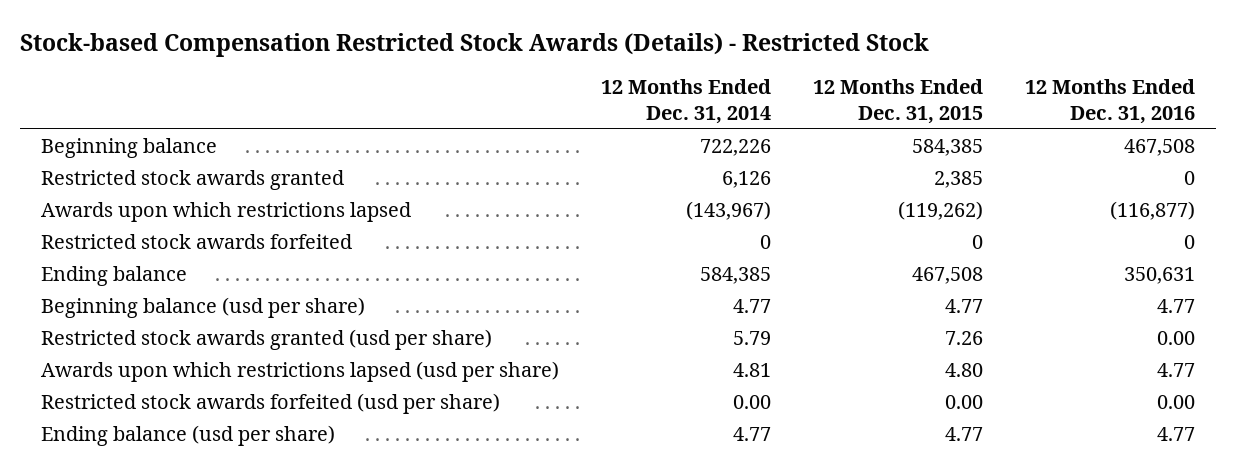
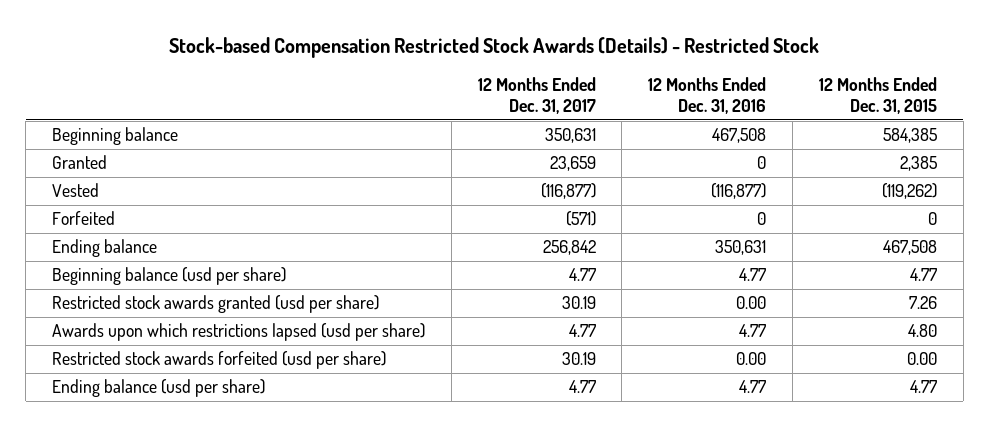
[600,79,771,124] 12 Months Ended Dec. 31, 2014 -> none
none -> [477,77,596,115] 12 Months Ended Dec. 31, 2017
[40,170,344,191] Restricted stock awards granted -> [52,155,108,170] Granted
[40,202,411,223] Awards upon which restrictions lapsed -> [52,183,100,198] Vested
[40,234,352,250] Restricted stock awards forfeited -> [52,211,116,226] Forfeited

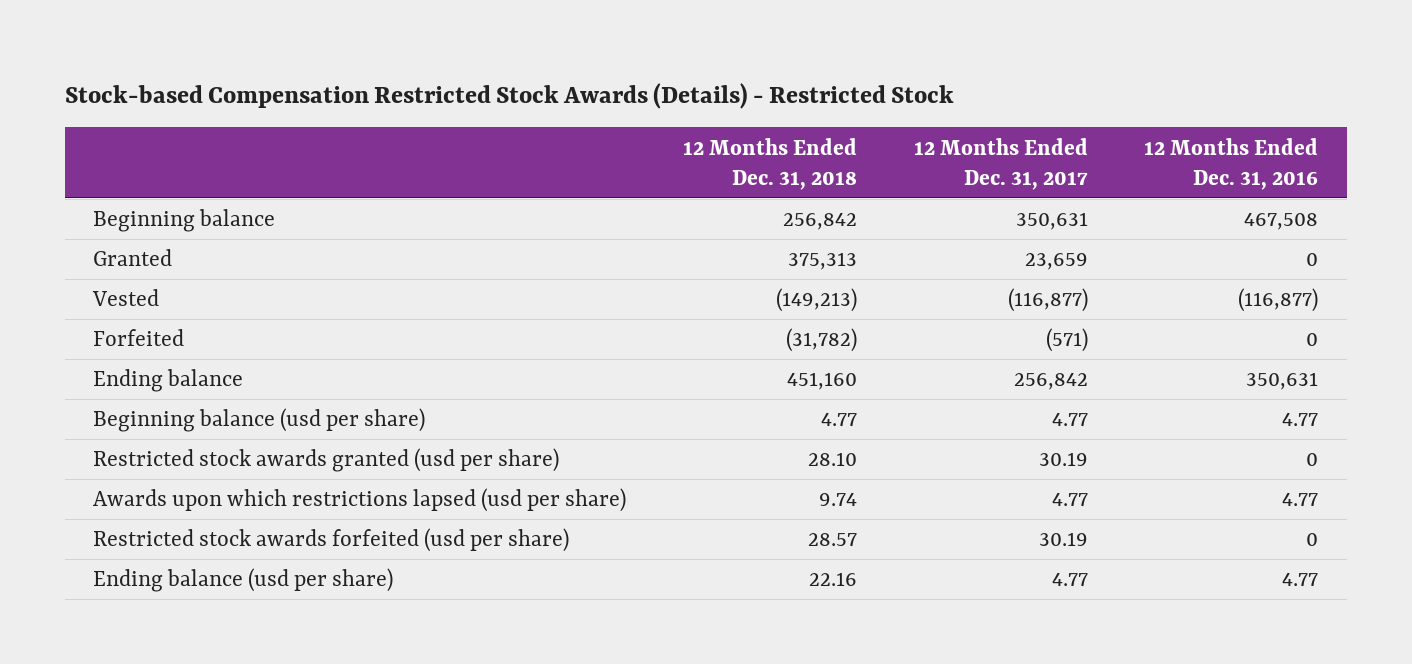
[818,77,937,115] 12 Months Ended Dec. 31, 2015 -> none
none -> [683,137,858,190] 12 Months Ended Dec. 31, 2018
[736,296,767,310] 0.00 -> [1306,453,1319,467] 0
[736,352,767,366] 0.00 -> [1306,533,1319,547] 0

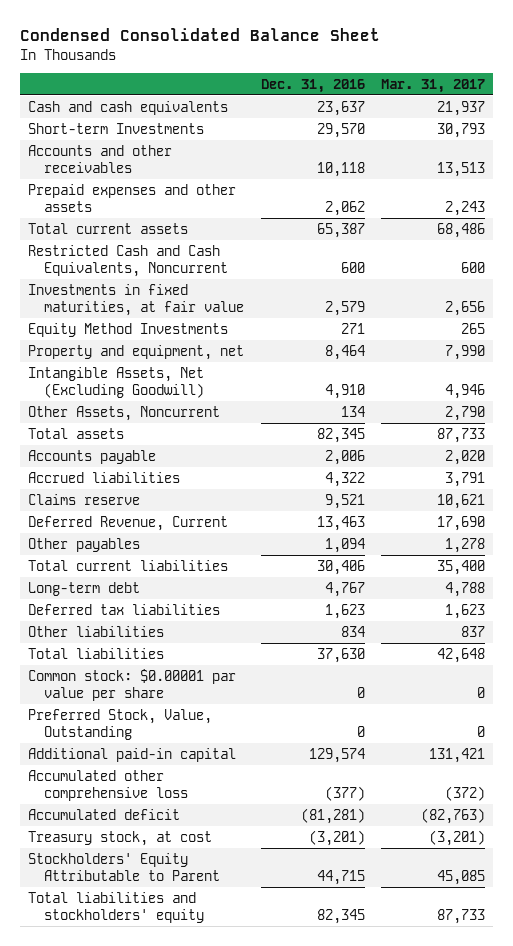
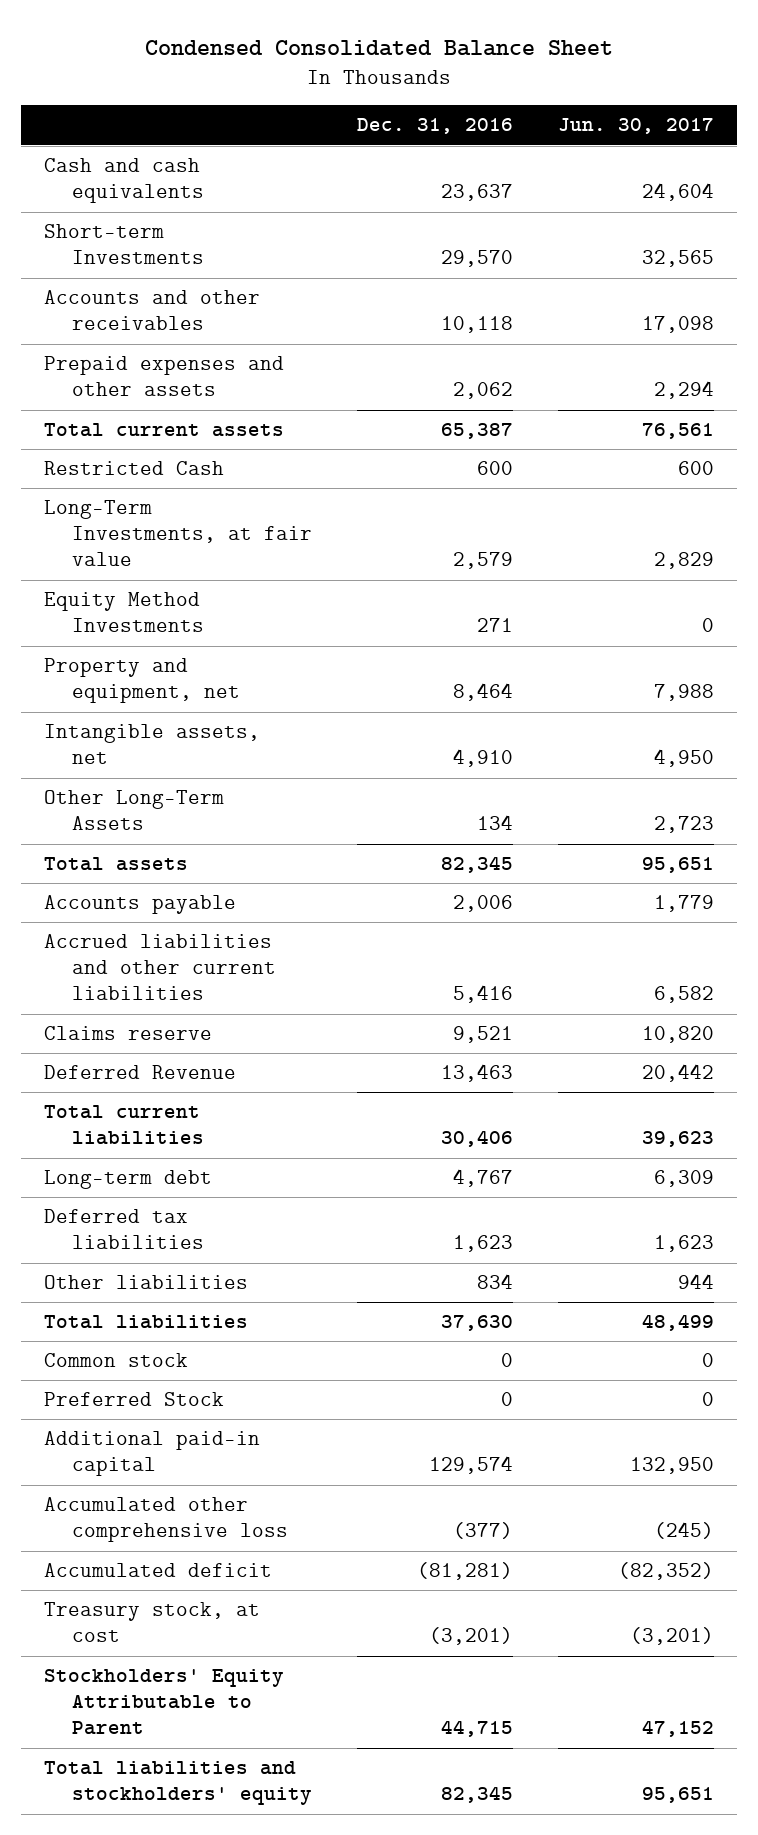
[381,78,486,93] Mar. 31, 2017 -> none
none -> [558,118,715,135] Jun. 30, 2017
[28,244,228,277] Restricted Cash and Cash Equivalents, Noncurrent -> [43,461,224,476] Restricted Cash
[28,283,244,316] Investments in fixed maturities, at fair value -> [43,500,313,567] Long-Term Investments, at fair value
[28,366,205,398] Intangible Assets, Net (Excluding Goodwill) -> [43,724,260,765] Intangible assets, net
[28,405,221,421] Other Assets, Noncurrent -> [43,790,224,831] Other Long-Term Assets
[28,471,181,483] Accrued liabilities -> [43,934,277,1001] Accrued liabilities and other current liabilities
[324,471,365,487] 4,322 -> [453,985,514,1004] 5,416
[28,537,141,552] Other payables -> none
[28,515,229,531] Deferred Revenue, Current -> [43,1065,236,1080] Deferred Revenue
[28,668,237,701] Common stock: $0.00001 par value per share -> [43,1353,188,1368] Common stock
[28,708,213,740] Preferred Stock, Value, Outstanding -> [43,1392,224,1407] Preferred Stock

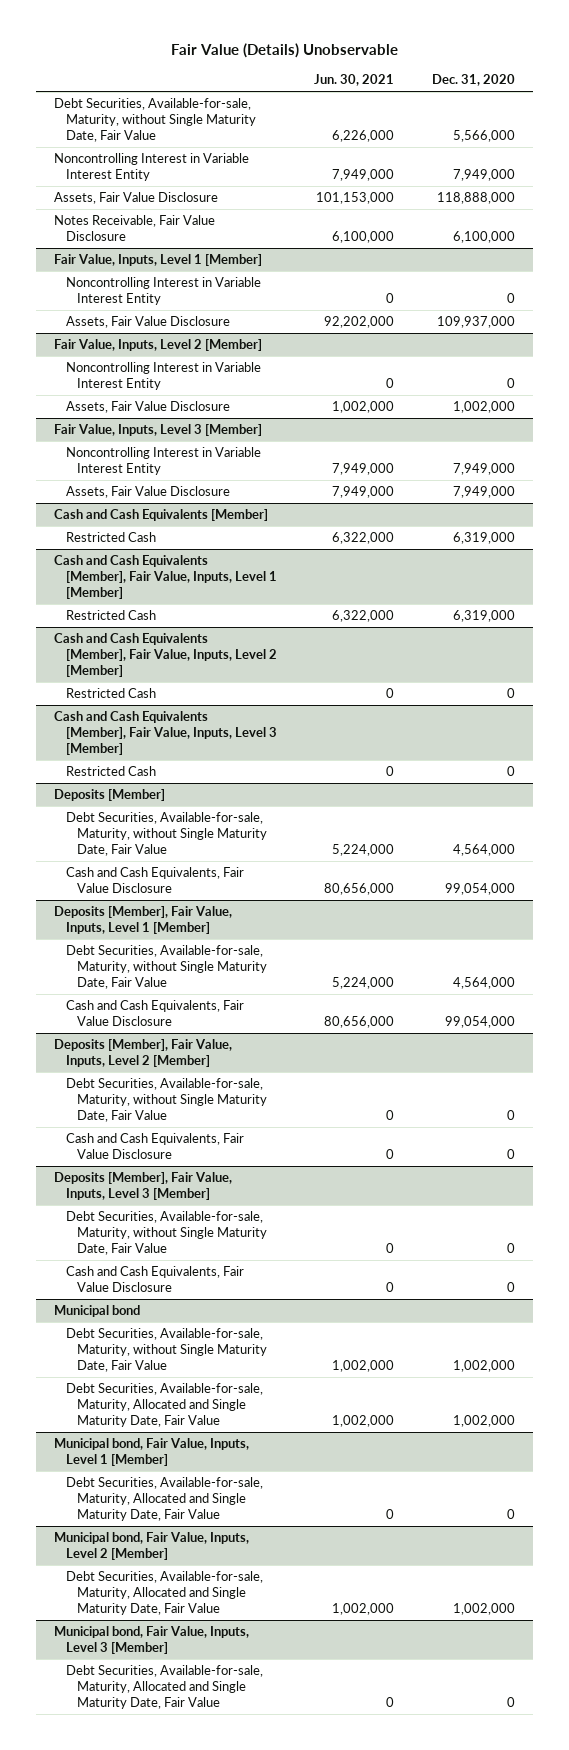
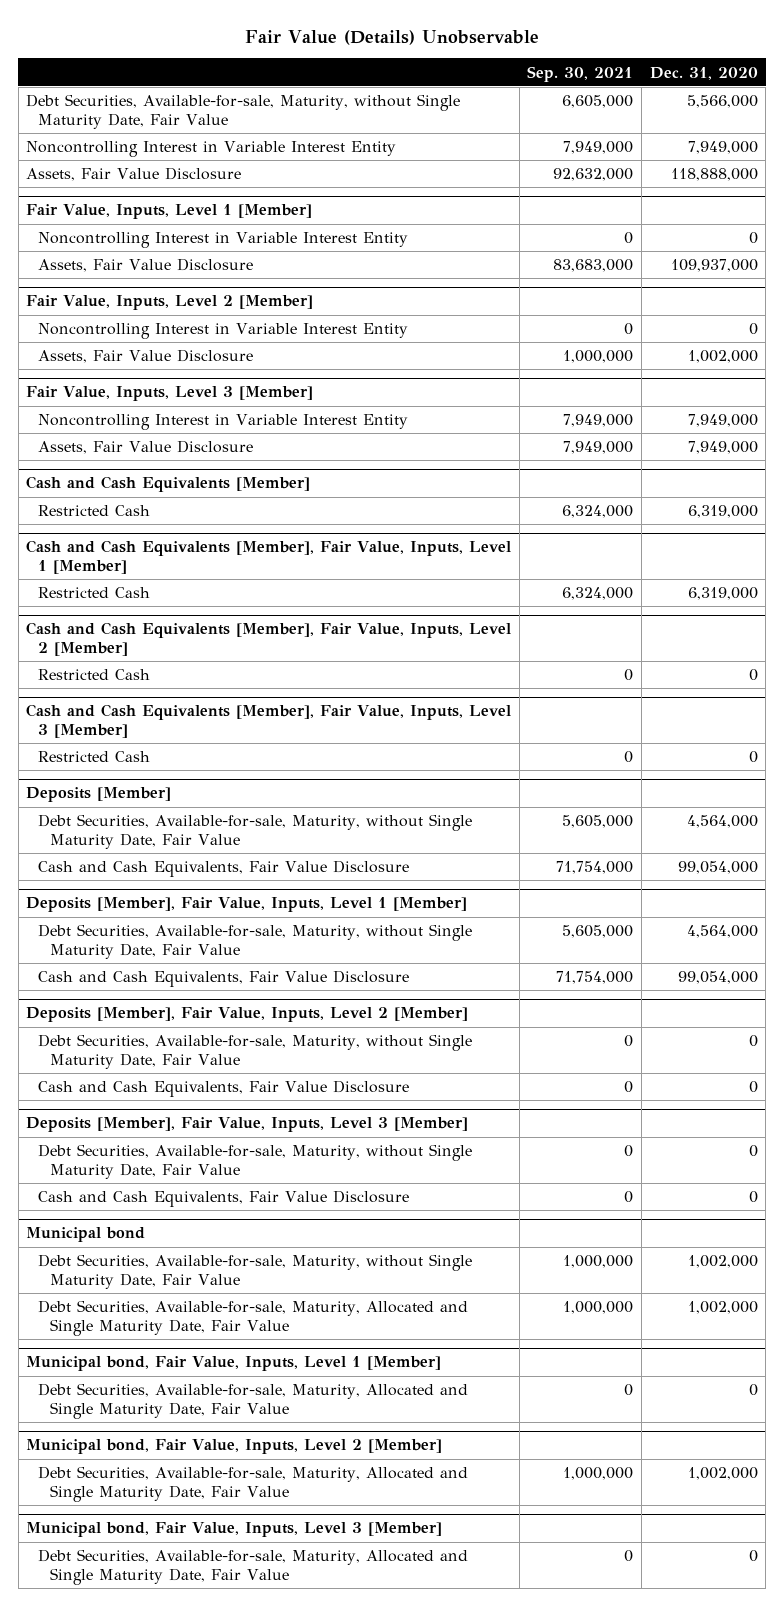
[314,74,395,87] Jun. 30, 2021 -> none
none -> [527,65,634,82] Sep. 30, 2021
[54,215,216,242] Notes Receivable, Fair Value Disclosure -> none

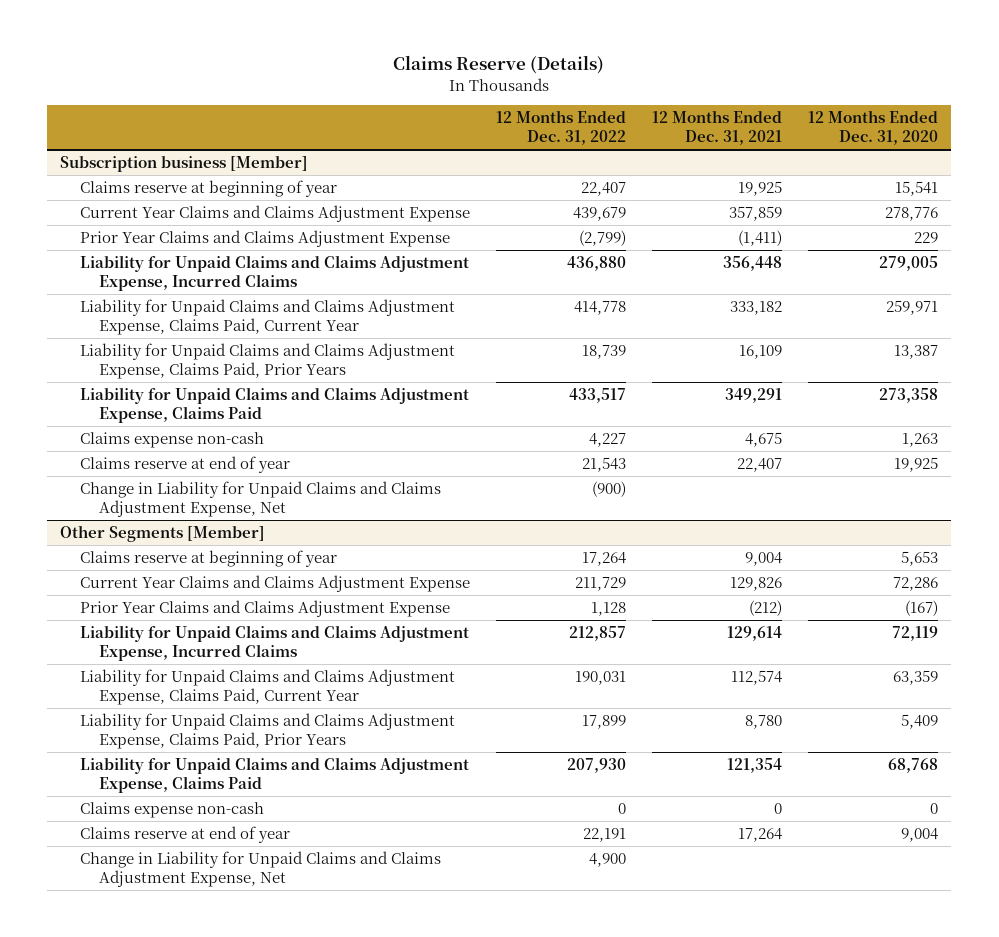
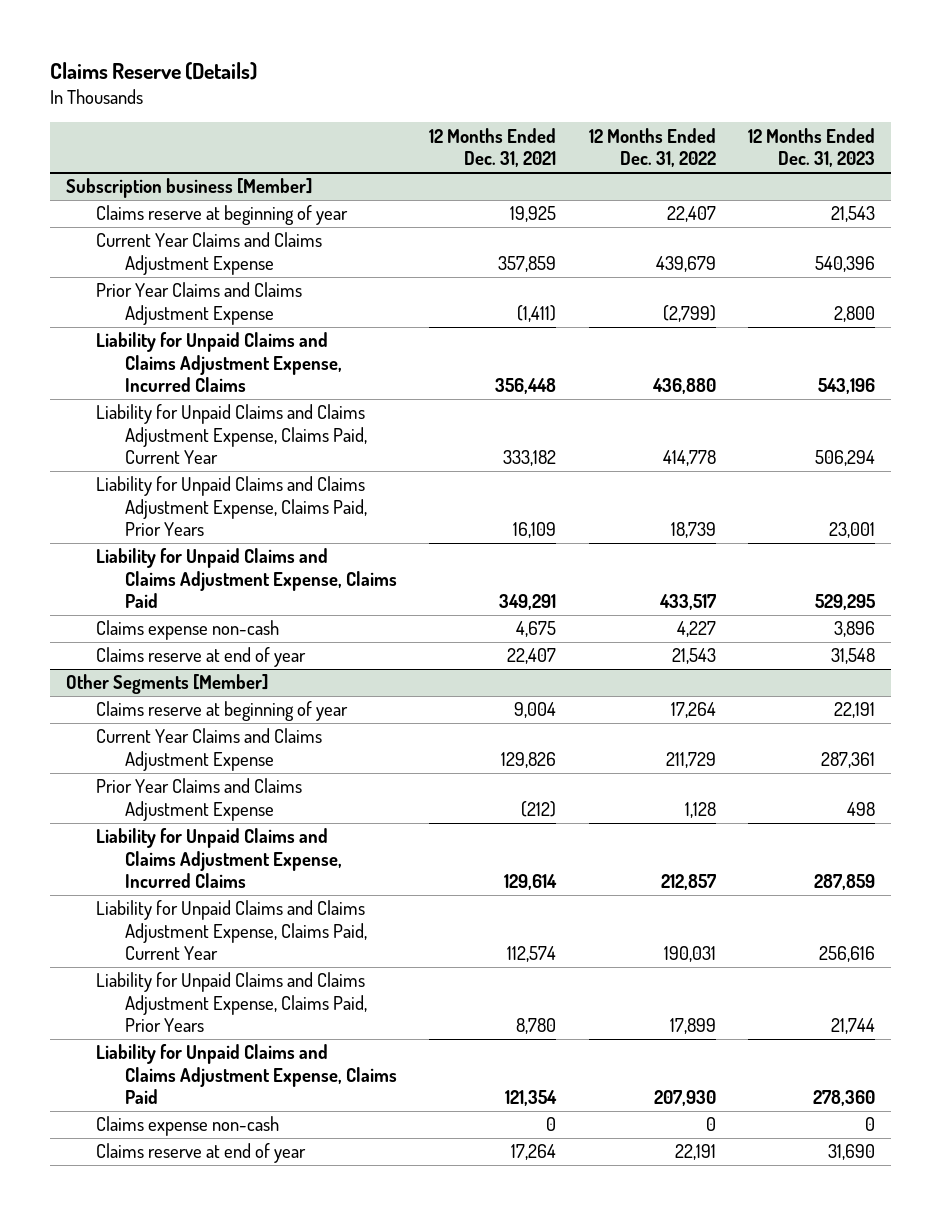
[808,110,939,145] 12 Months Ended Dec. 31, 2020 -> none
none -> [747,127,875,168] 12 Months Ended Dec. 31, 2023
[79,480,441,517] Change in Liability for Unpaid Claims and Claims Adjustment Expense, Net -> none
[79,850,441,887] Change in Liability for Unpaid Claims and Claims Adjustment Expense, Net -> none

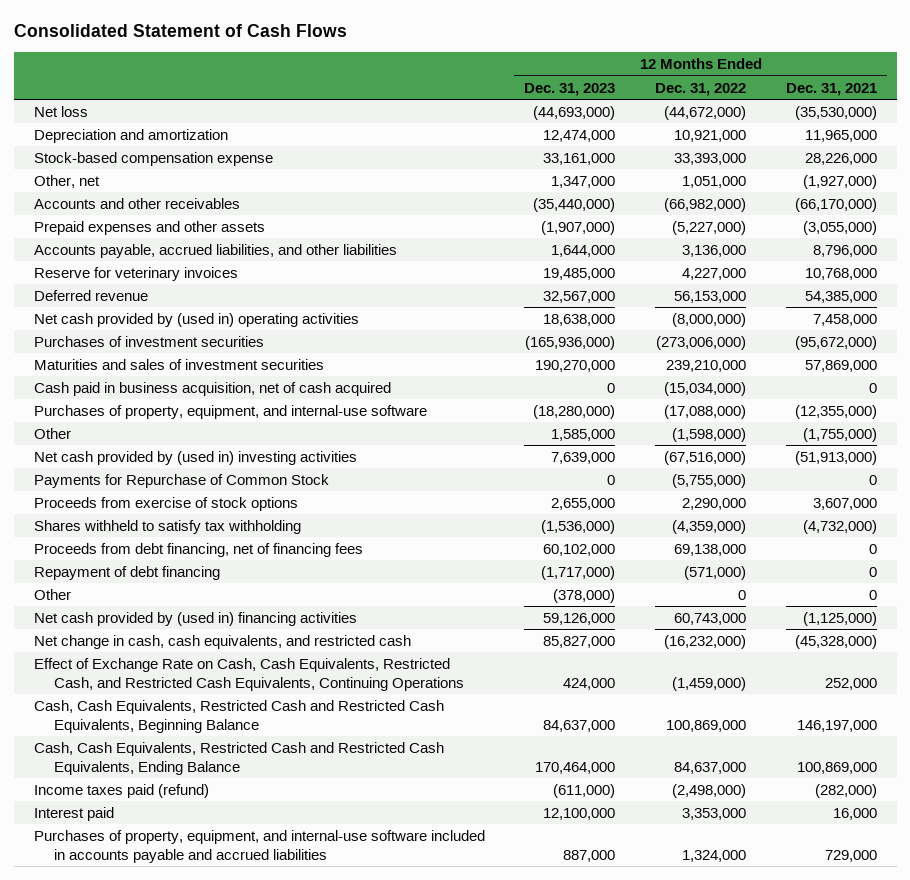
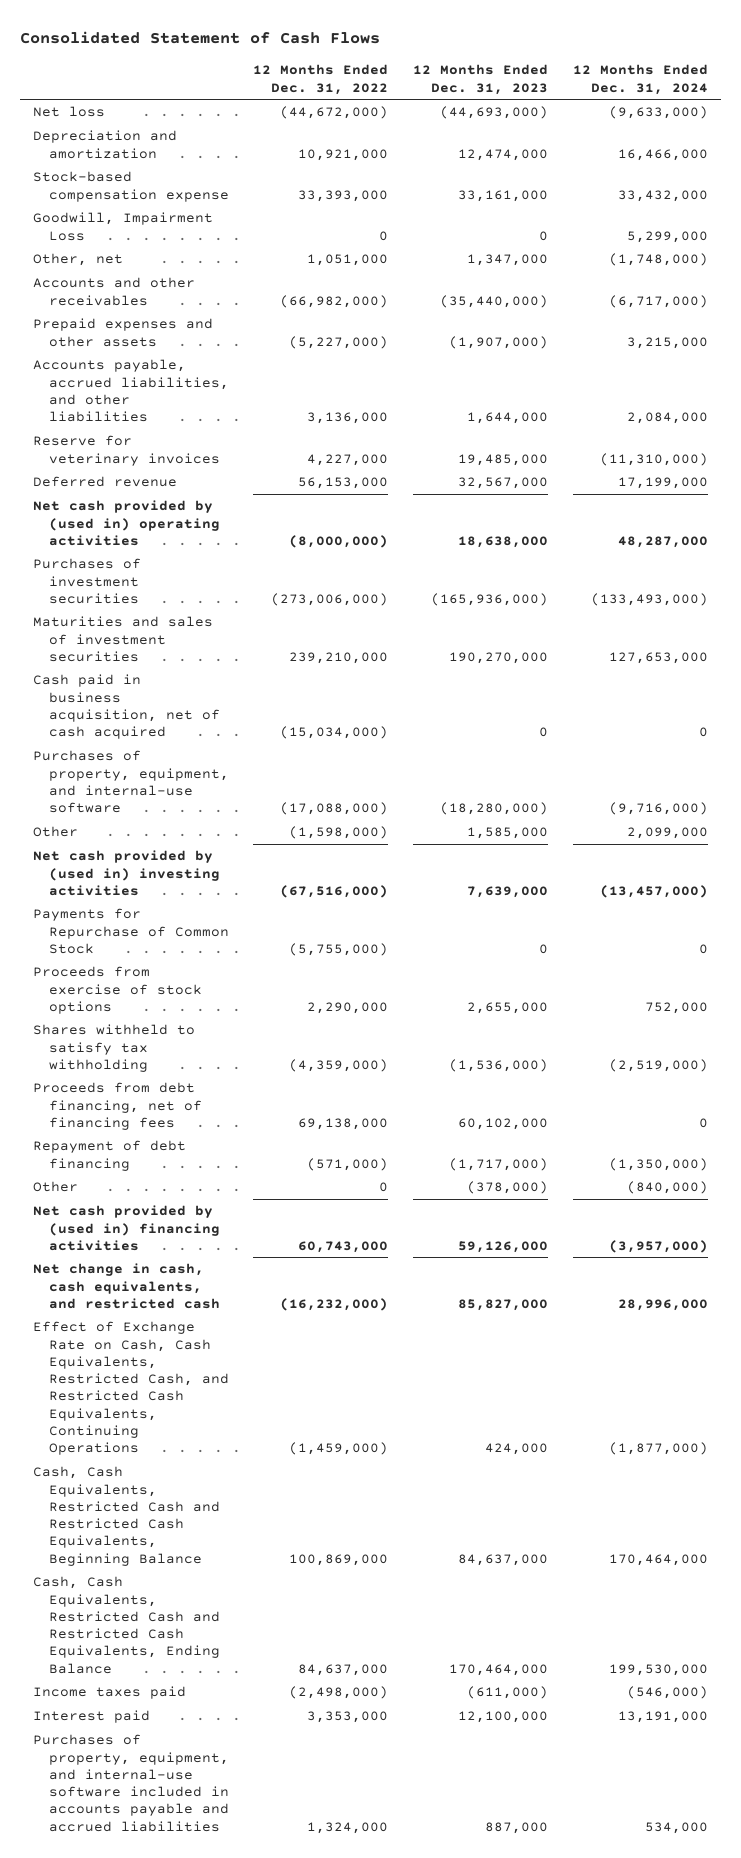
[785,82,877,96] Dec. 31, 2021 -> none
none -> [573,64,709,95] 12 Months Ended Dec. 31, 2024
none -> [32,212,213,241] Goodwill, Impairment Loss
[33,783,209,798] Income taxes paid (refund) -> [32,1686,186,1700] Income taxes paid

